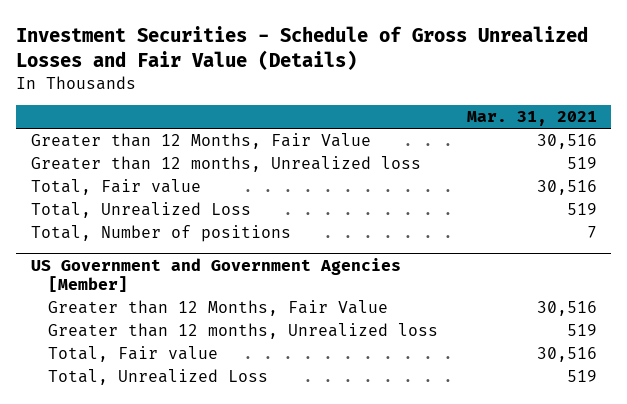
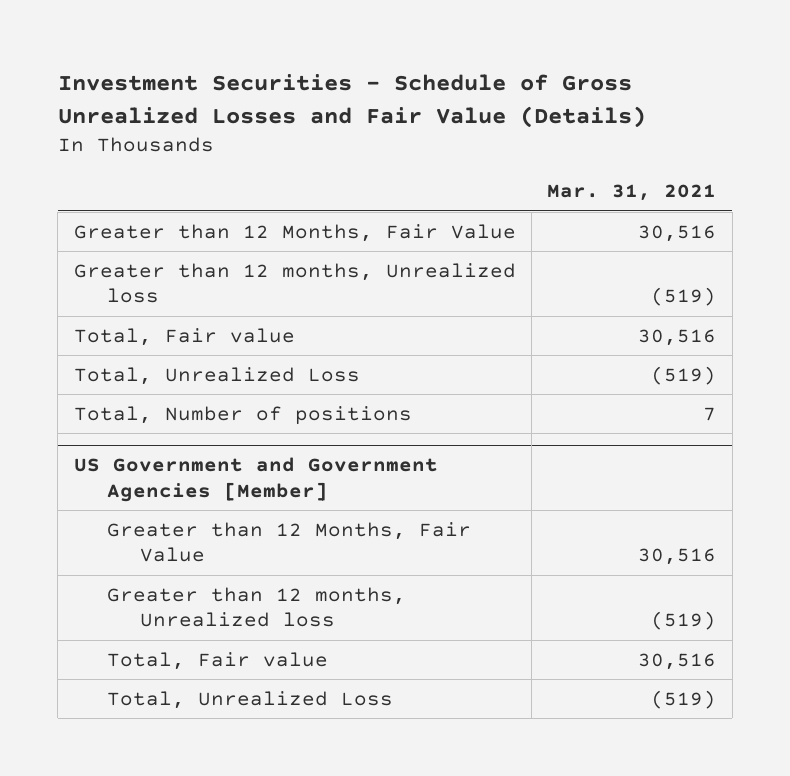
[566,157,597,170] 519 -> [651,287,717,307] (519)
[566,203,597,216] 519 -> [651,365,717,385] (519)
[566,324,597,337] 519 -> [651,611,717,631] (519)
[566,370,597,383] 519 -> [651,689,717,709] (519)

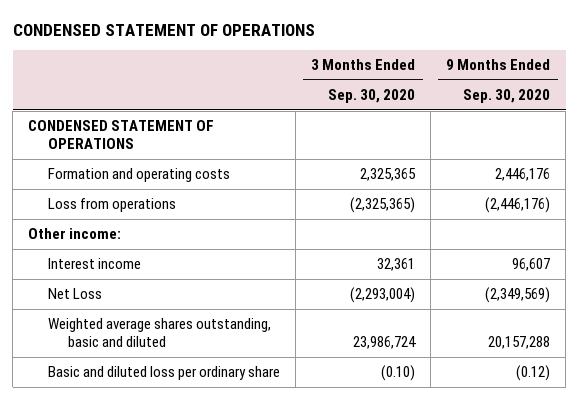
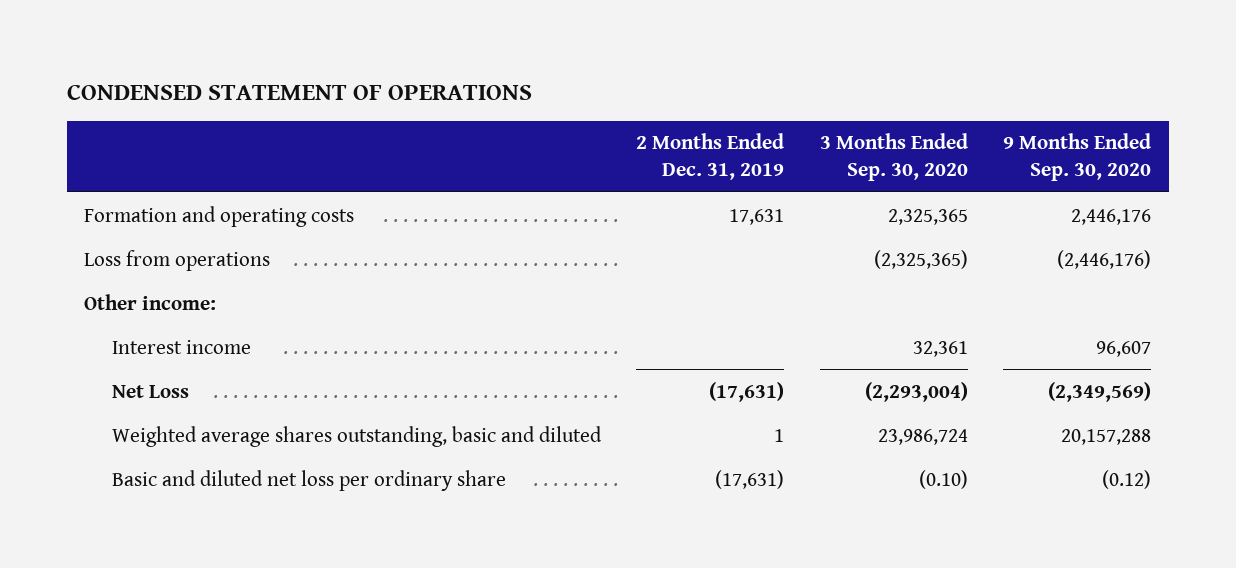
none -> [636,133,785,181] 2 Months Ended Dec. 31, 2019
[28,120,215,150] CONDENSED STATEMENT OF OPERATIONS -> none
[47,366,280,381] Basic and diluted loss per ordinary share -> [111,469,506,491] Basic and diluted net loss per ordinary share

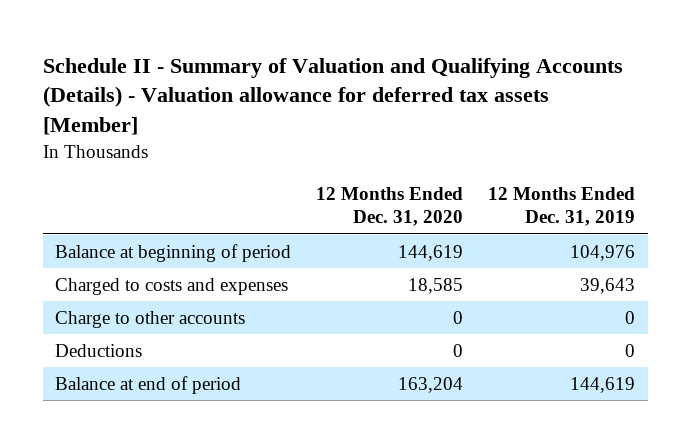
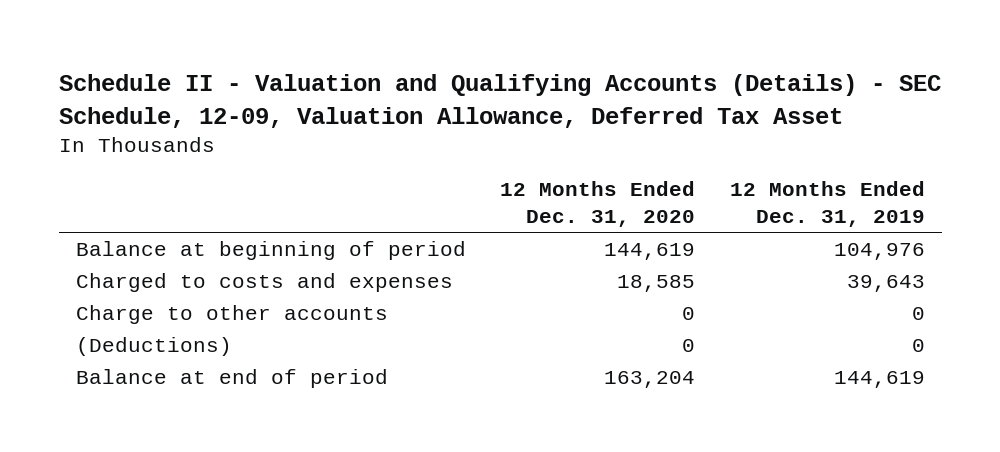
[42,57,623,136] Schedule II - Summary of Valuation and Qualifying Accounts (Details) - Valuation allowance for deferred tax assets [Member] -> [58,74,941,128] Schedule II - Valuation and Qualifying Accounts (Details) - SEC Schedule, 12-09, Valuation Allowance, Deferred Tax Asset
[55,343,143,357] Deductions -> [75,337,232,357] (Deductions)

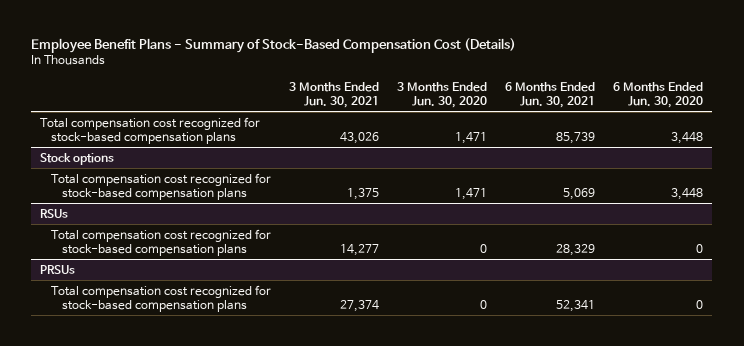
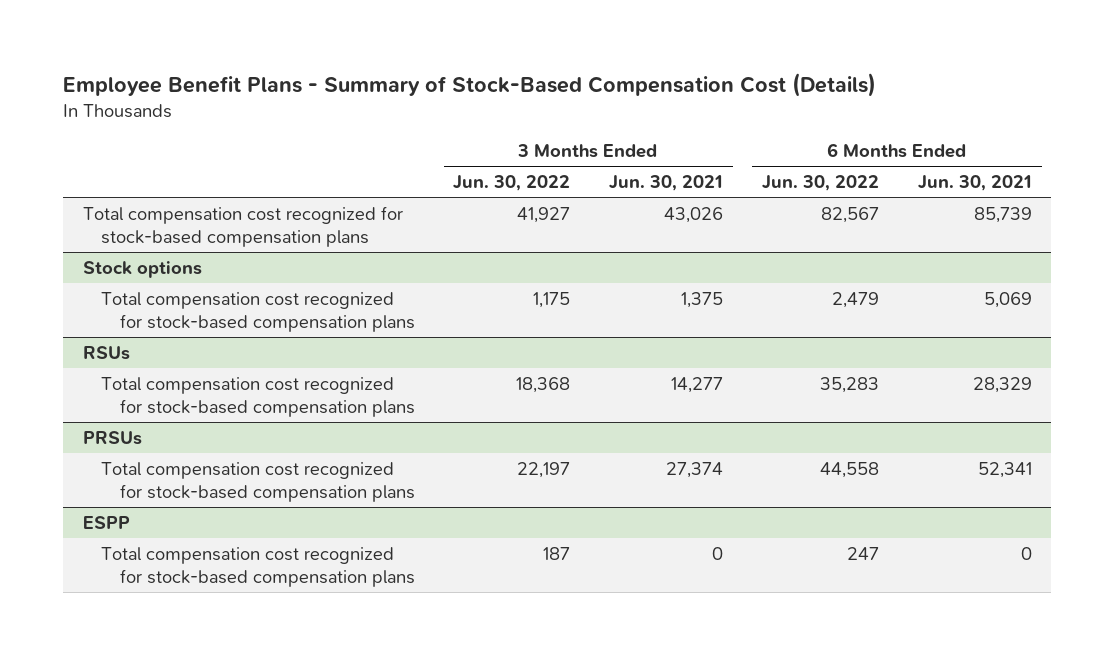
[397,81,488,108] 3 Months Ended Jun. 30, 2020 -> none
[613,81,704,108] 6 Months Ended Jun. 30, 2020 -> none
none -> [453,174,571,191] Jun. 30, 2022
none -> [762,174,880,191] Jun. 30, 2022
none -> [82,515,130,529] ESPP
none -> [101,546,415,587] Total compensation cost recognized for stock-based compensation plans

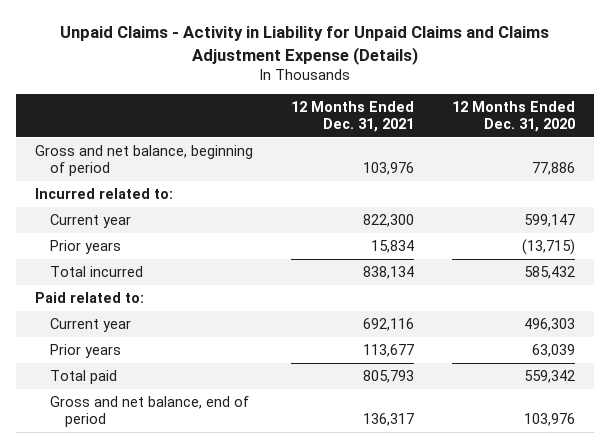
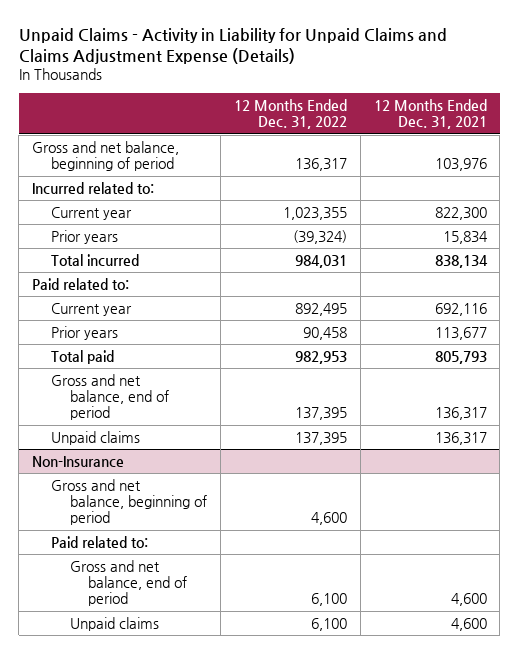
[451,101,575,133] 12 Months Ended Dec. 31, 2020 -> none
none -> [233,99,347,130] 12 Months Ended Dec. 31, 2022
none -> [50,430,140,445] Unpaid claims
none -> [32,455,125,467] Non-Insurance
none -> [50,478,207,526] Gross and net balance, beginning of period
none -> [50,535,148,548] Paid related to:
none -> [69,559,188,607] Gross and net balance, end of period
none -> [69,616,159,631] Unpaid claims

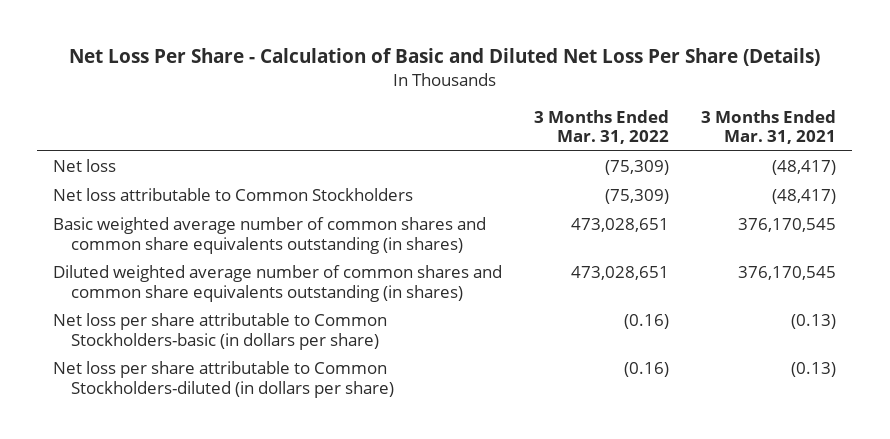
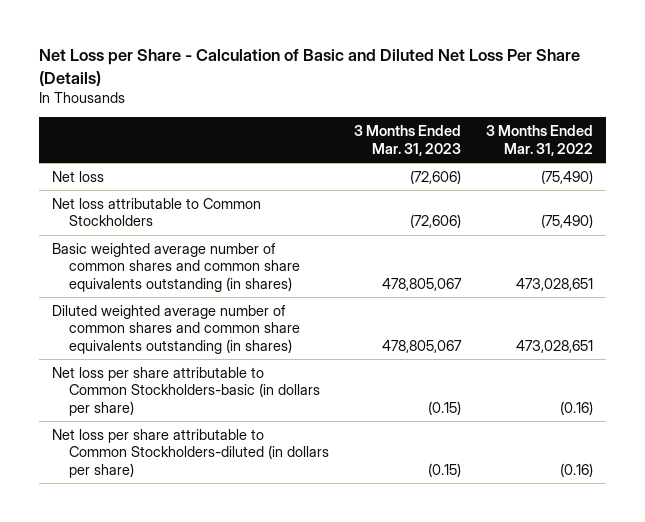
[68,48,820,67] Net Loss Per Share - Calculation of Basic and Diluted Net Loss Per Share (Details) -> [38,49,580,86] Net Loss per Share - Calculation of Basic and Diluted Net Loss Per Share (Details)
[701,110,837,145] 3 Months Ended Mar. 31, 2021 -> none
none -> [353,125,461,156] 3 Months Ended Mar. 31, 2023
[605,160,670,176] (75,309) -> [541,169,594,184] (75,490)
[605,189,670,205] (75,309) -> [541,214,594,229] (75,490)

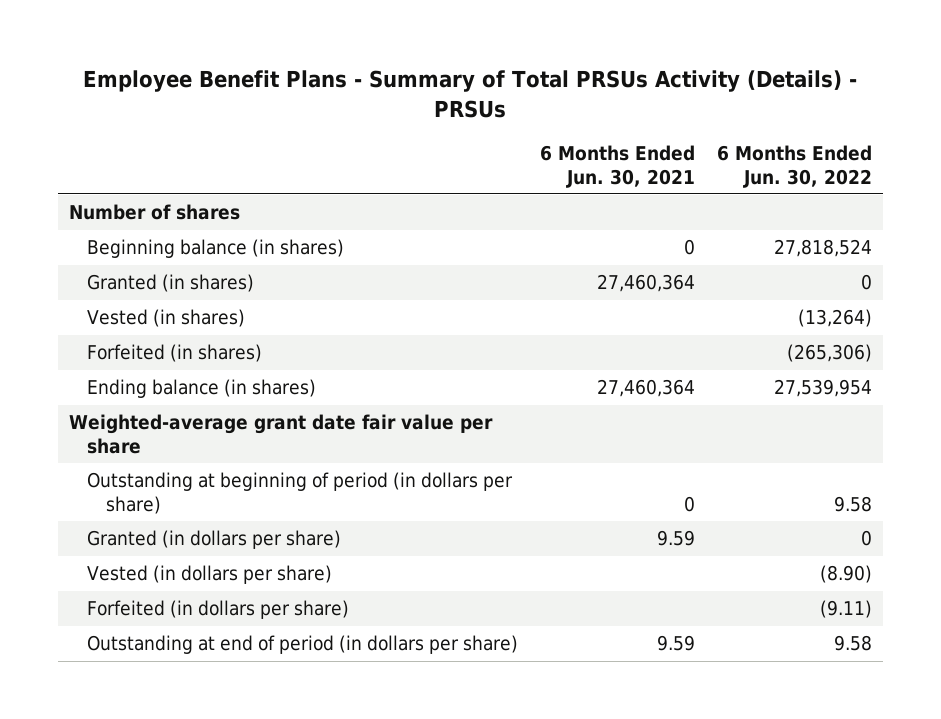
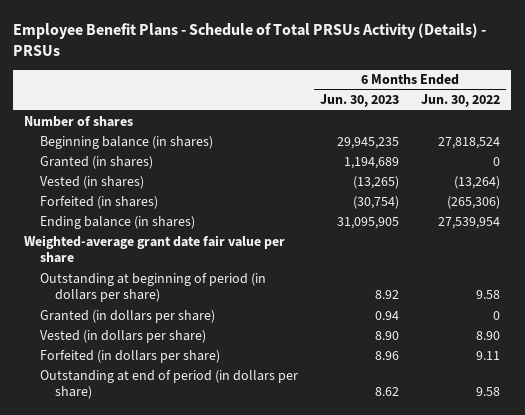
[83,70,858,118] Employee Benefit Plans - Summary of Total PRSUs Activity (Details) - PRSUs -> [13,22,487,57] Employee Benefit Plans - Schedule of Total PRSUs Activity (Details) - PRSUs
[540,145,696,188] 6 Months Ended Jun. 30, 2021 -> none
none -> [319,94,399,108] Jun. 30, 2023
[820,565,873,584] (8.90) -> [476,330,501,340] 8.90
[820,600,873,619] (9.11) -> [476,350,501,360] 9.11

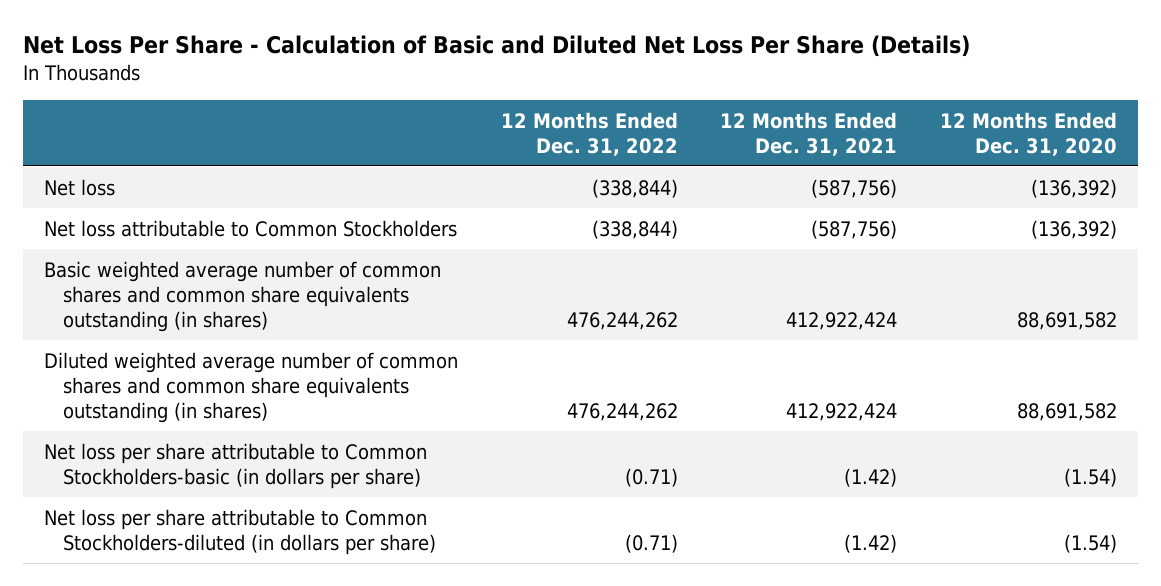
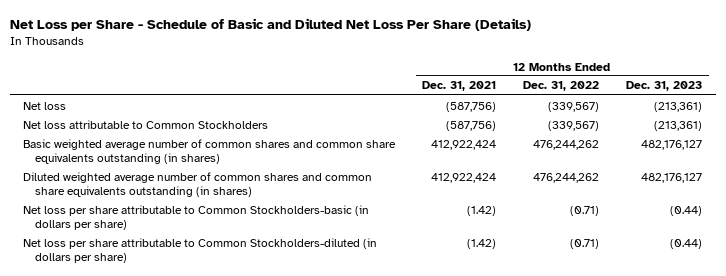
[22,35,970,58] Net Loss Per Share - Calculation of Basic and Diluted Net Loss Per Share (Details) -> [9,17,531,31] Net Loss per Share - Schedule of Basic and Diluted Net Loss Per Share (Details)
[939,111,1117,156] 12 Months Ended Dec. 31, 2020 -> none
none -> [626,81,703,92] Dec. 31, 2023
[591,178,678,198] (338,844) -> [548,101,600,112] (339,567)
[591,219,678,239] (338,844) -> [548,120,600,131] (339,567)

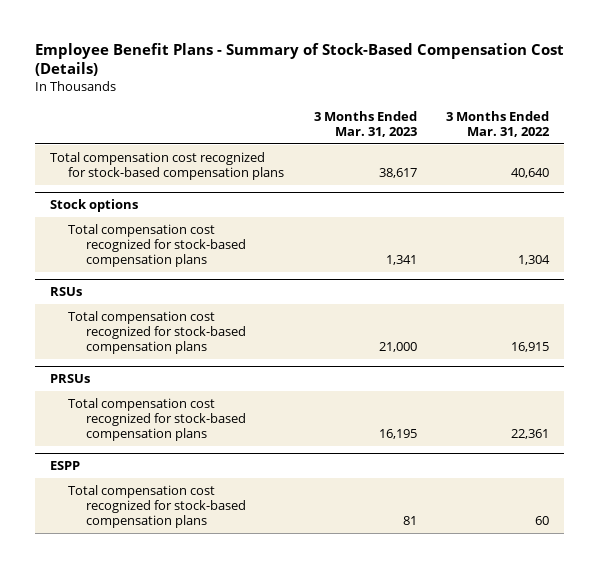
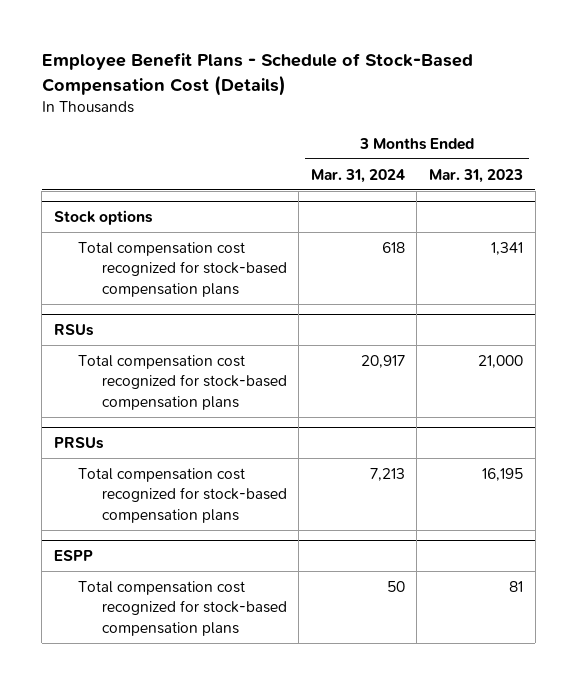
[35,42,565,77] Employee Benefit Plans - Summary of Stock-Based Compensation Cost (Details) -> [41,53,473,96] Employee Benefit Plans - Schedule of Stock-Based Compensation Cost (Details)
[446,110,551,138] 3 Months Ended Mar. 31, 2022 -> none
none -> [310,168,405,183] Mar. 31, 2024
[50,151,284,181] Total compensation cost recognized for stock-based compensation plans -> none

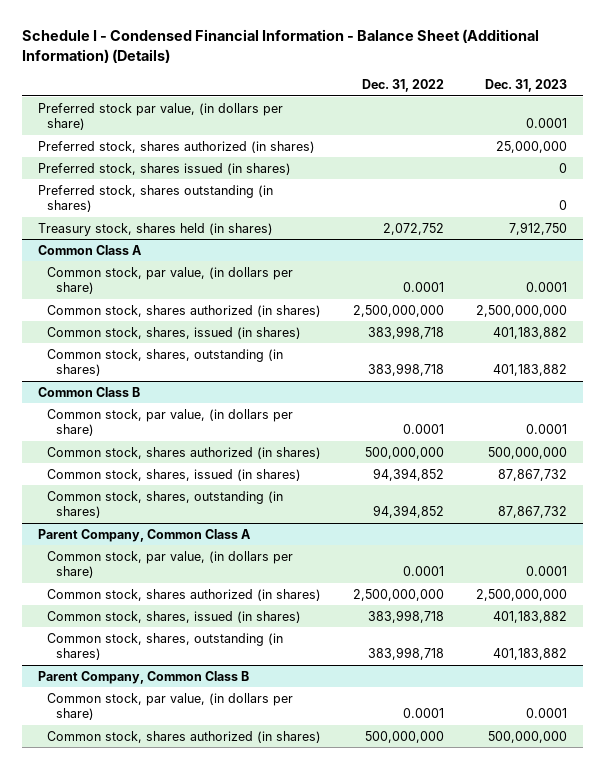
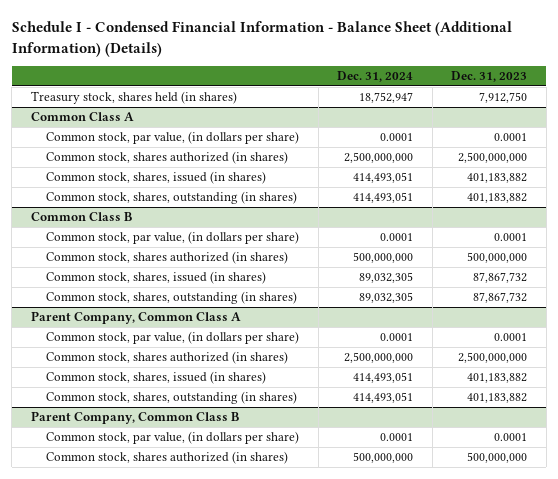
[361,78,444,92] Dec. 31, 2022 -> none
none -> [337,71,414,83] Dec. 31, 2024
[38,102,284,131] Preferred stock par value, (in dollars per share) -> none
[38,140,316,153] Preferred stock, shares authorized (in shares) -> none
[38,162,292,175] Preferred stock, shares issued (in shares) -> none
[38,184,274,213] Preferred stock, shares outstanding (in shares) -> none

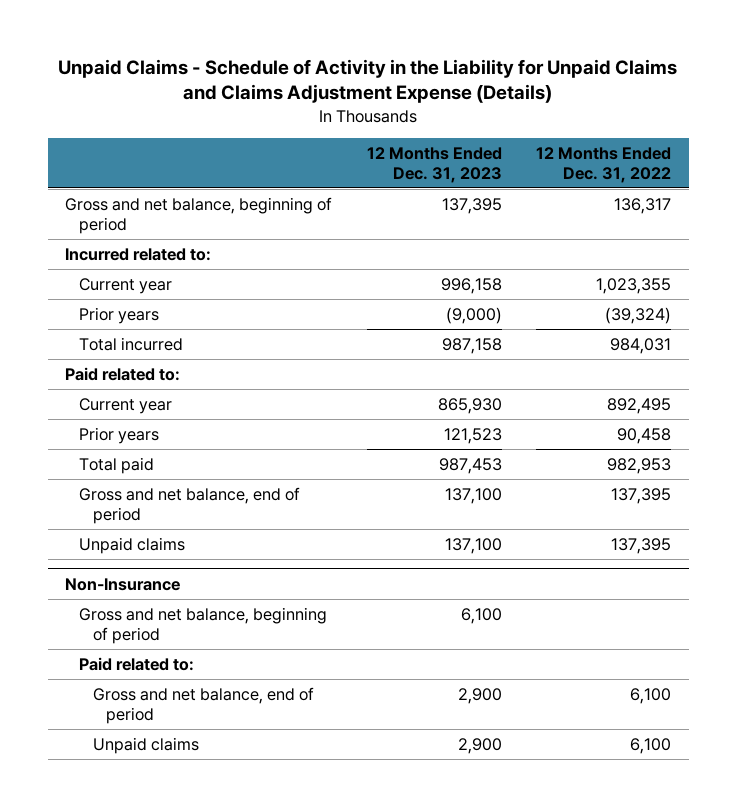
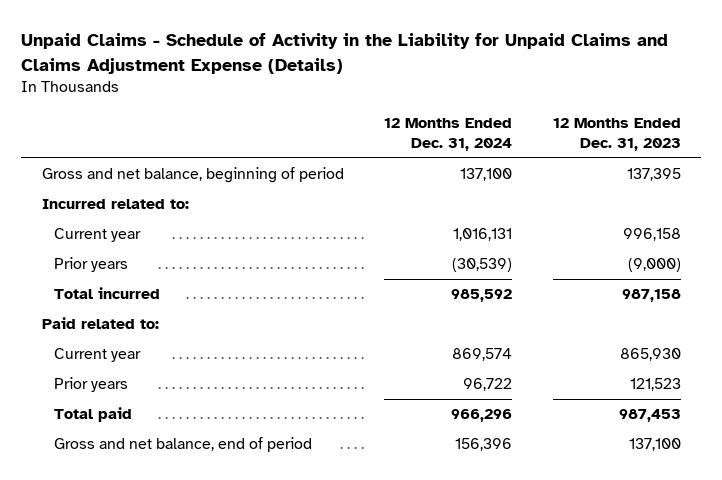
[536,146,672,183] 12 Months Ended Dec. 31, 2022 -> none
none -> [384,118,513,152] 12 Months Ended Dec. 31, 2024
[78,536,185,554] Unpaid claims -> none
[65,577,181,591] Non-Insurance -> none
[78,606,327,644] Gross and net balance, beginning of period -> none
[78,656,194,671] Paid related to: -> none
[92,686,314,724] Gross and net balance, end of period -> none
[92,736,199,754] Unpaid claims -> none

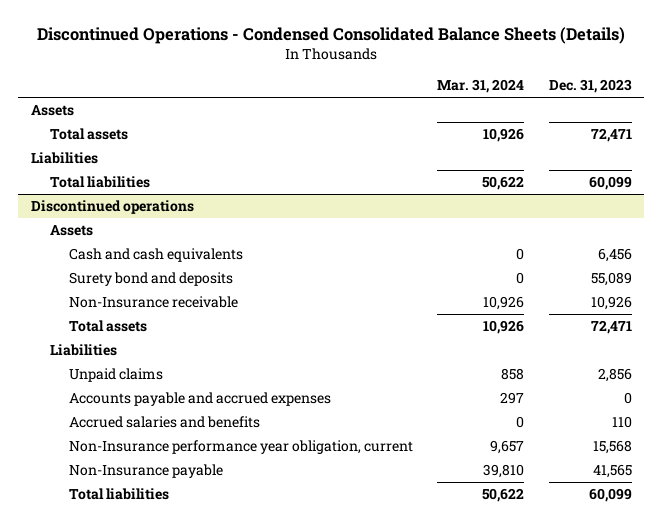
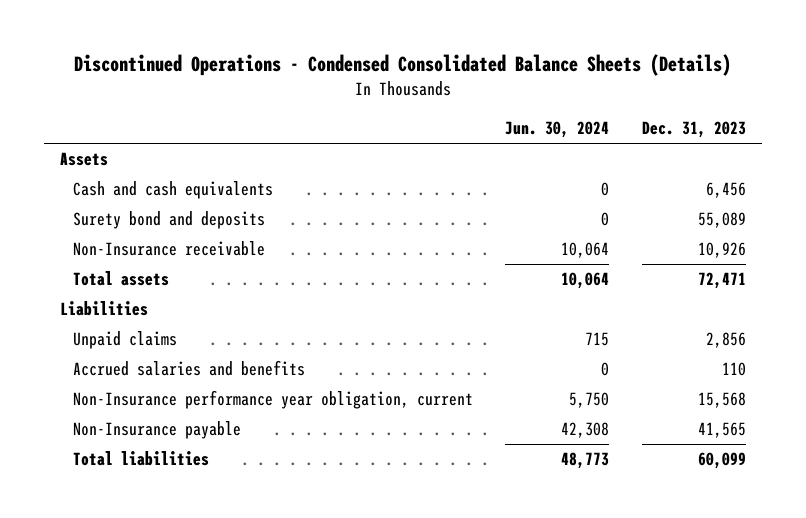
[437,79,525,94] Mar. 31, 2024 -> none
none -> [505,121,610,139] Jun. 30, 2024
[49,127,128,140] Total assets -> none
[30,151,98,164] Liabilities -> none
[49,175,150,188] Total liabilities -> none
[30,199,194,214] Discontinued operations -> none
[49,224,93,236] Assets -> none
[68,391,331,406] Accounts payable and accrued expenses -> none

